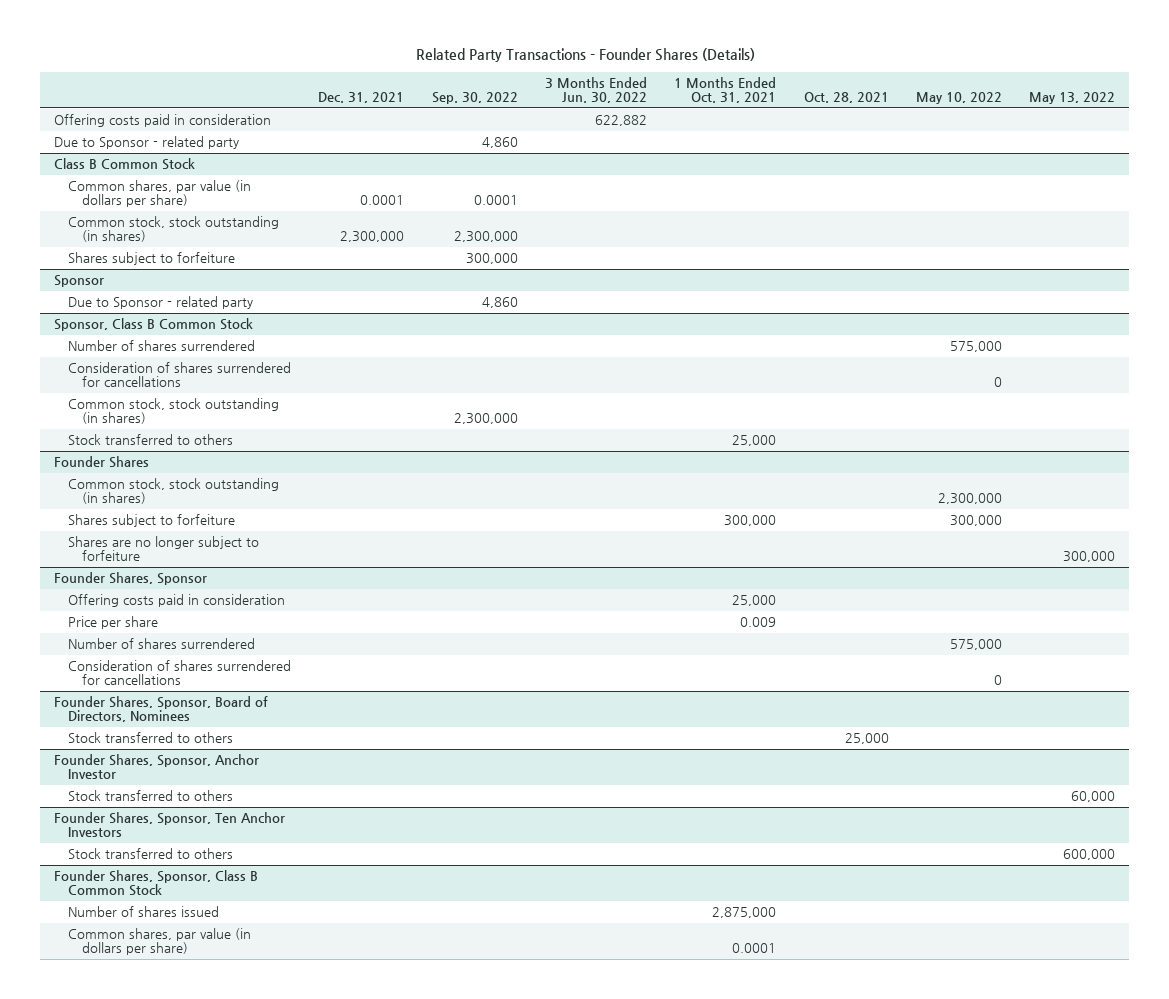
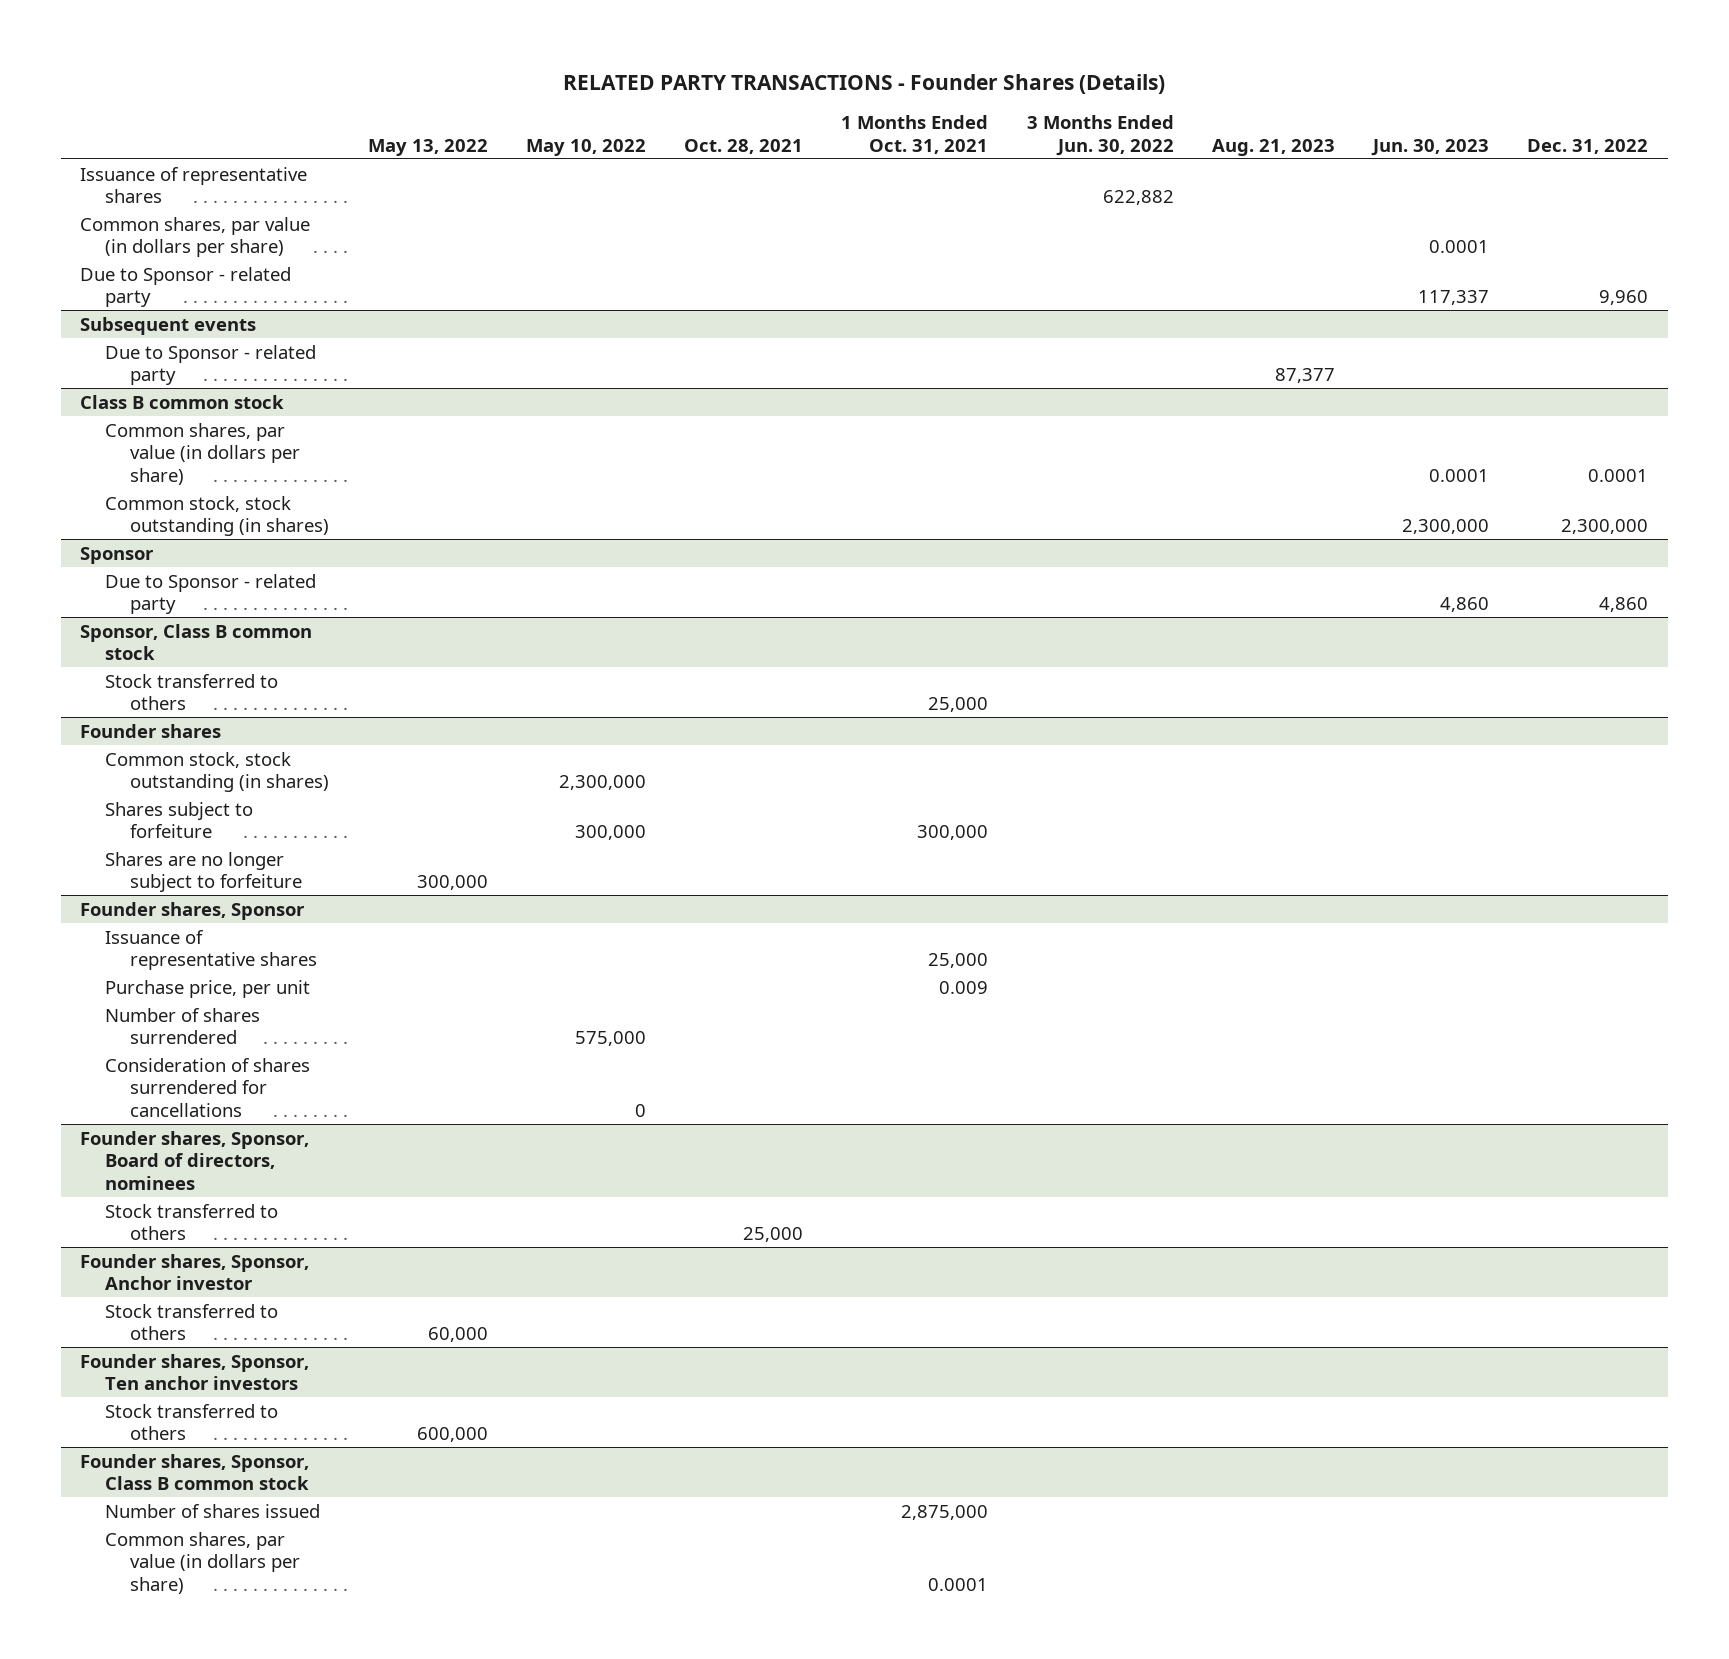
[415,48,755,63] Related Party Transactions - Founder Shares (Details) -> [563,74,1166,95] RELATED PARTY TRANSACTIONS - Founder Shares (Details)
[318,92,405,104] Dec. 31, 2021 -> none
[431,92,518,105] Sep. 30, 2022 -> none
none -> [1211,138,1335,156] Aug. 21, 2023
none -> [1371,138,1490,156] Jun. 30, 2023
none -> [1527,138,1649,154] Dec. 31, 2022
[53,114,271,128] Offering costs paid in consideration -> [80,166,308,204] Issuance of representative shares
none -> [80,216,311,258] Common shares, par value (in dollars per share)
none -> [80,316,257,335] Subsequent events
none -> [105,344,317,386] Due to Sponsor - related party
[53,158,195,171] Class B Common Stock -> [80,394,285,409] Class B common stock
[67,252,235,266] Shares subject to forfeiture -> none
[67,340,255,352] Number of shares surrendered -> none
[67,362,291,388] Consideration of shares surrendered for cancellations -> none
[67,398,279,425] Common stock, stock outstanding (in shares) -> none
[53,318,253,332] Sponsor, Class B Common Stock -> [80,623,313,661] Sponsor, Class B common stock
[53,456,149,469] Founder Shares -> [80,723,222,738] Founder shares
[53,572,207,586] Founder Shares, Sponsor -> [80,901,306,920] Founder shares, Sponsor
[67,594,285,608] Offering costs paid in consideration -> [105,929,318,971] Issuance of representative shares
[67,616,158,630] Price per share -> [105,979,311,998] Purchase price, per unit
[53,696,268,723] Founder Shares, Sponsor, Board of Directors, Nominees -> [80,1130,310,1190] Founder shares, Sponsor, Board of directors, nominees
[53,754,259,780] Founder Shares, Sponsor, Anchor Investor -> [80,1253,310,1291] Founder shares, Sponsor, Anchor investor
[53,812,285,838] Founder Shares, Sponsor, Ten Anchor Investors -> [80,1353,310,1391] Founder shares, Sponsor, Ten anchor investors
[53,870,258,897] Founder Shares, Sponsor, Class B Common Stock -> [80,1453,310,1491] Founder shares, Sponsor, Class B common stock

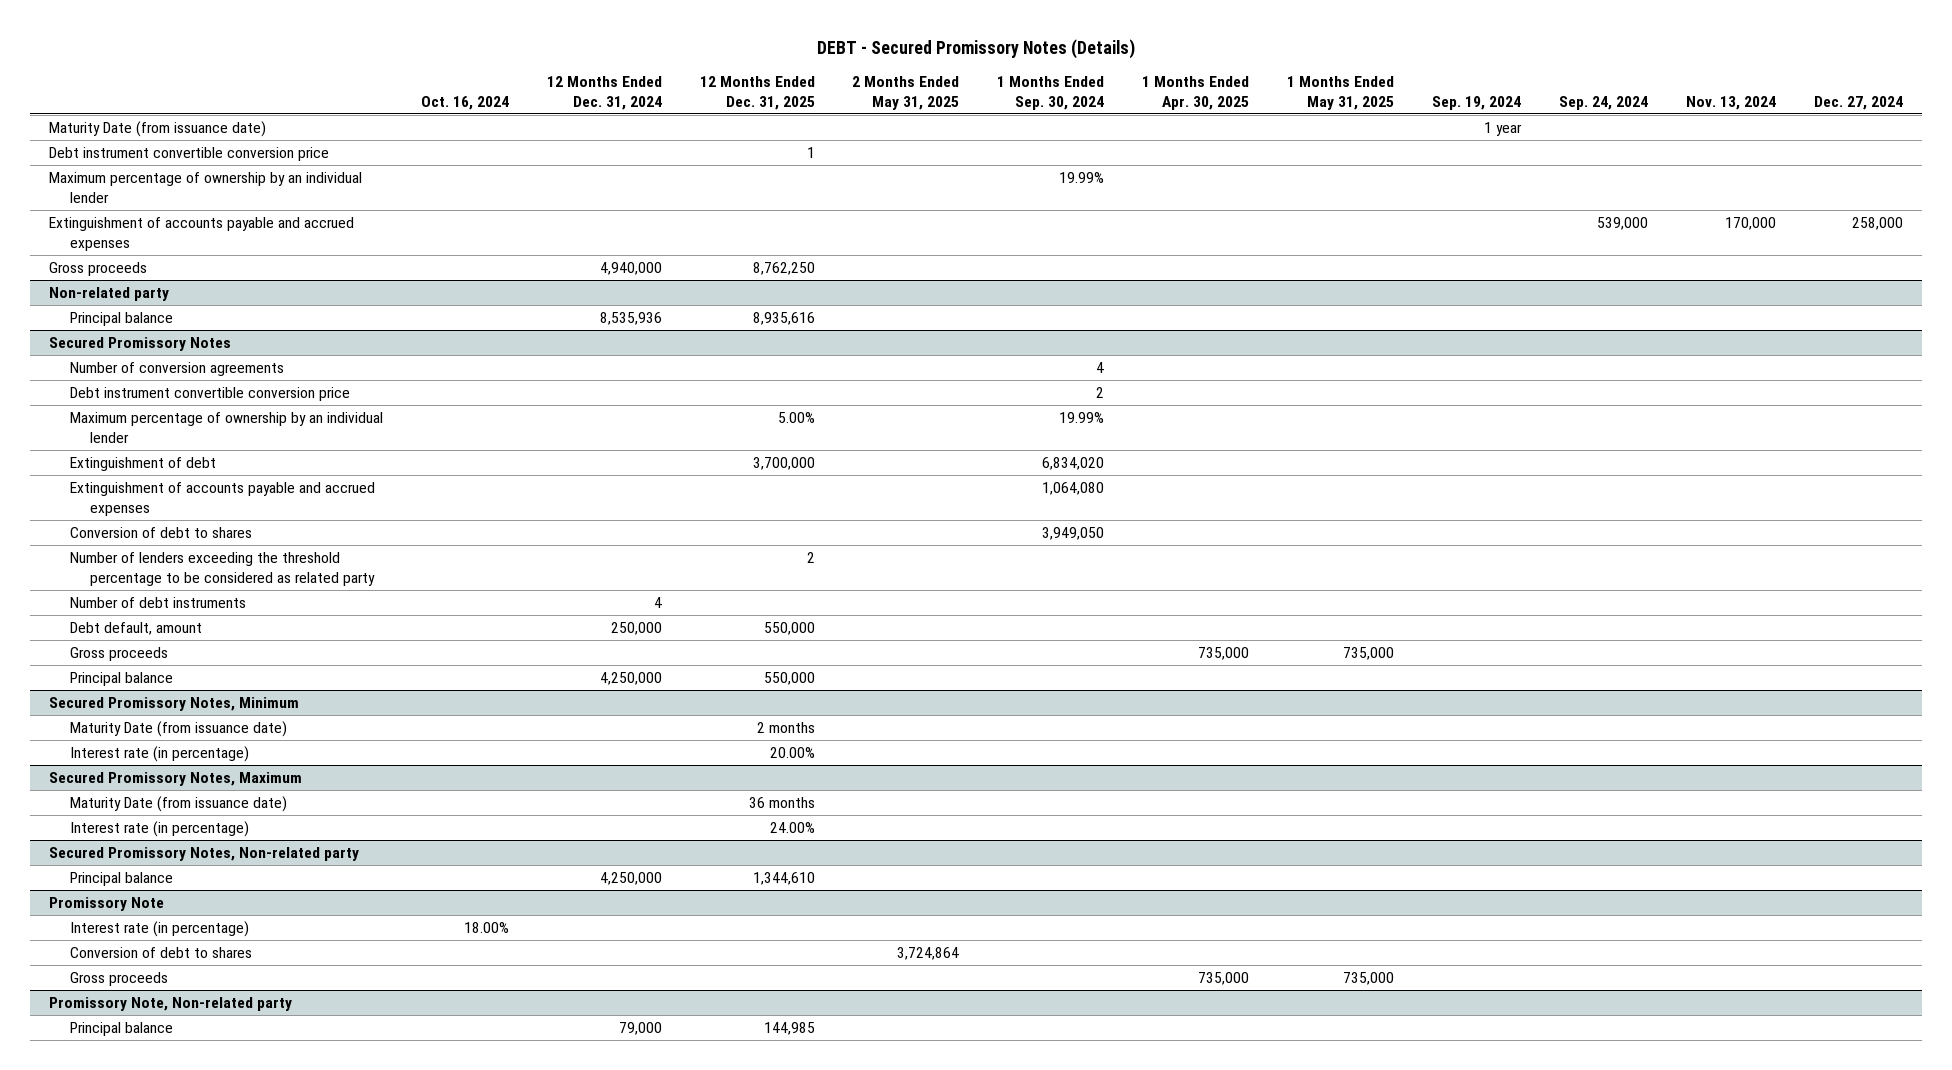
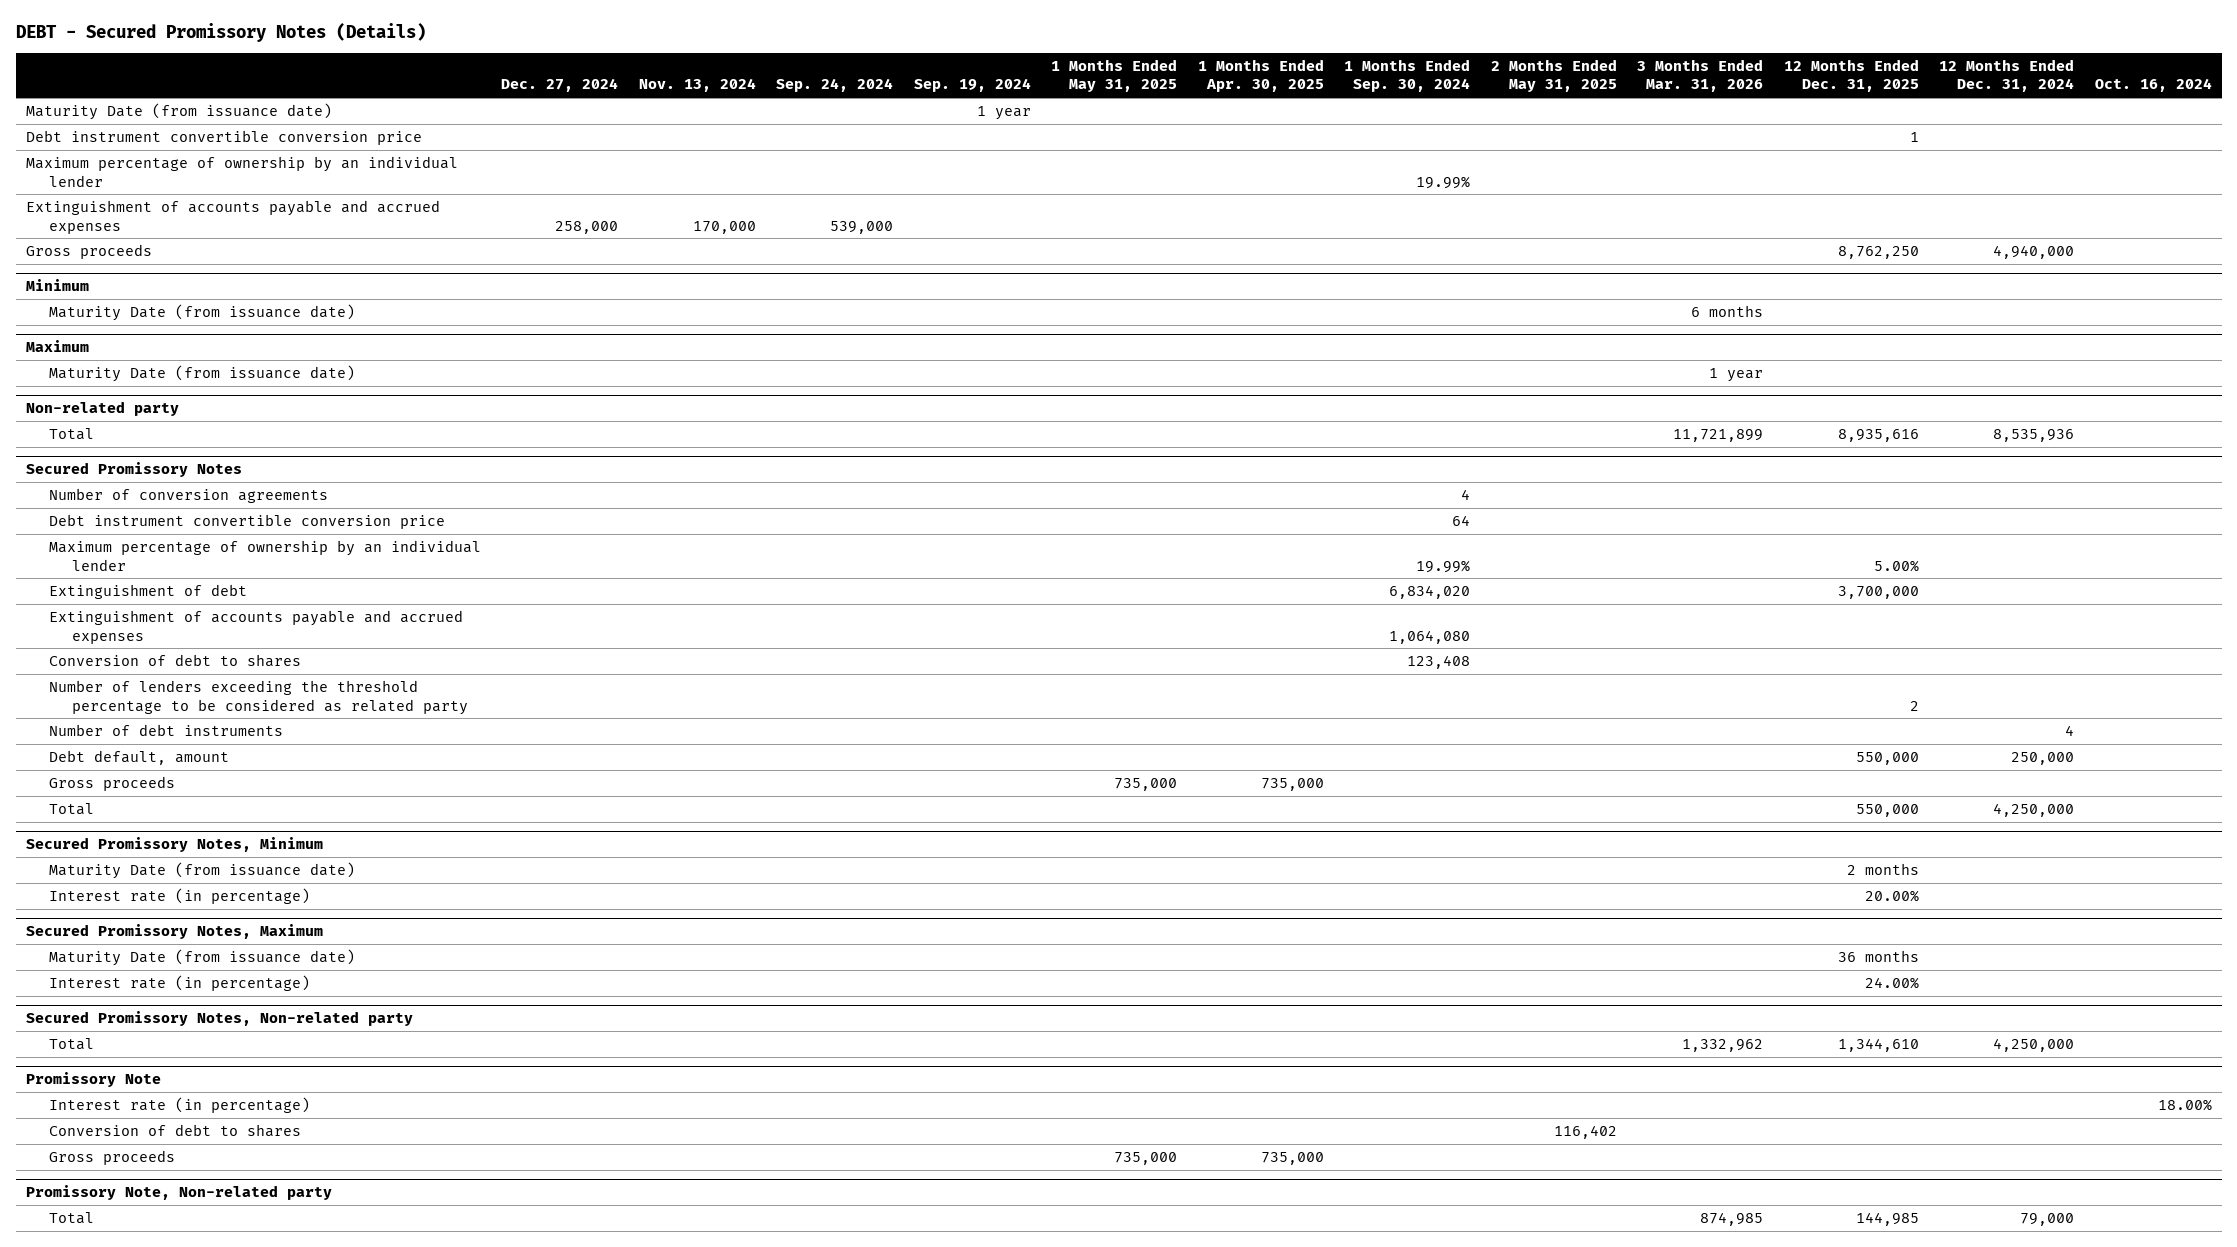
none -> [1637,58,1764,93] 3 Months Ended Mar. 31, 2026
none -> [25,279,89,292] Minimum
none -> [48,303,355,321] Maturity Date (from issuance date)
none -> [25,340,89,353] Maximum
none -> [48,364,355,382] Maturity Date (from issuance date)
[69,311,173,326] Principal balance -> [48,427,94,440] Total
[1096,386,1105,398] 2 -> [1452,514,1471,526] 64
[1042,526,1105,540] 3,949,050 -> [1407,654,1471,669] 123,408
[69,671,173,686] Principal balance -> [48,802,94,815] Total
[69,871,173,886] Principal balance -> [48,1037,94,1050] Total
[897,946,960,960] 3,724,864 -> [1553,1124,1617,1139] 116,402
[69,1021,173,1036] Principal balance -> [48,1211,94,1224] Total

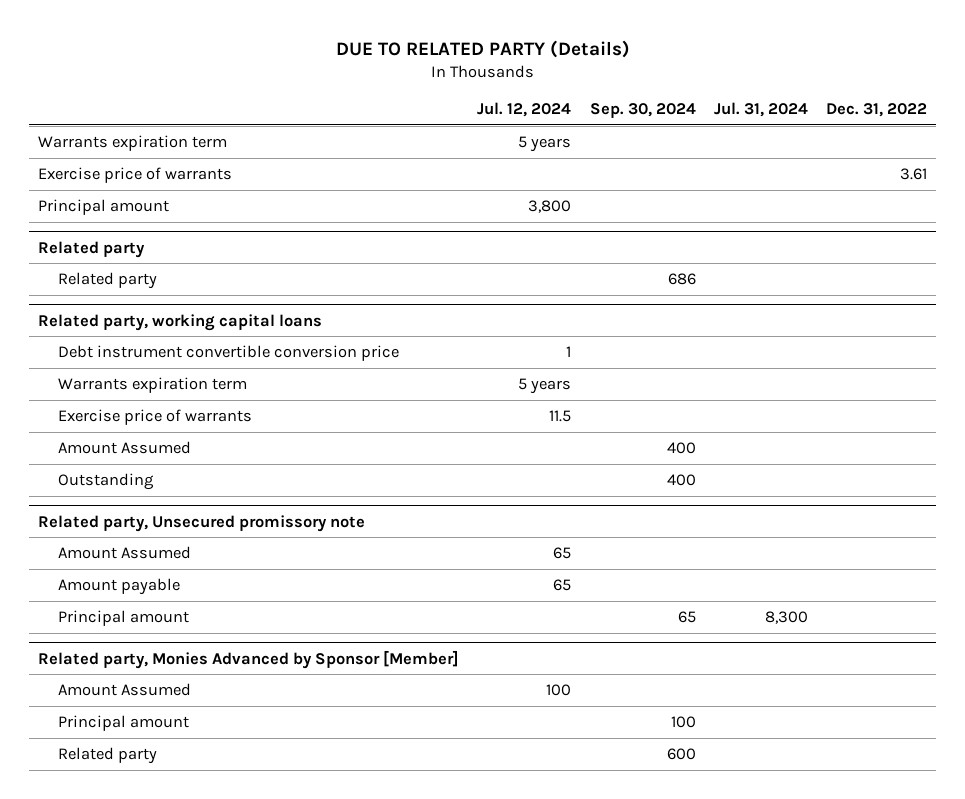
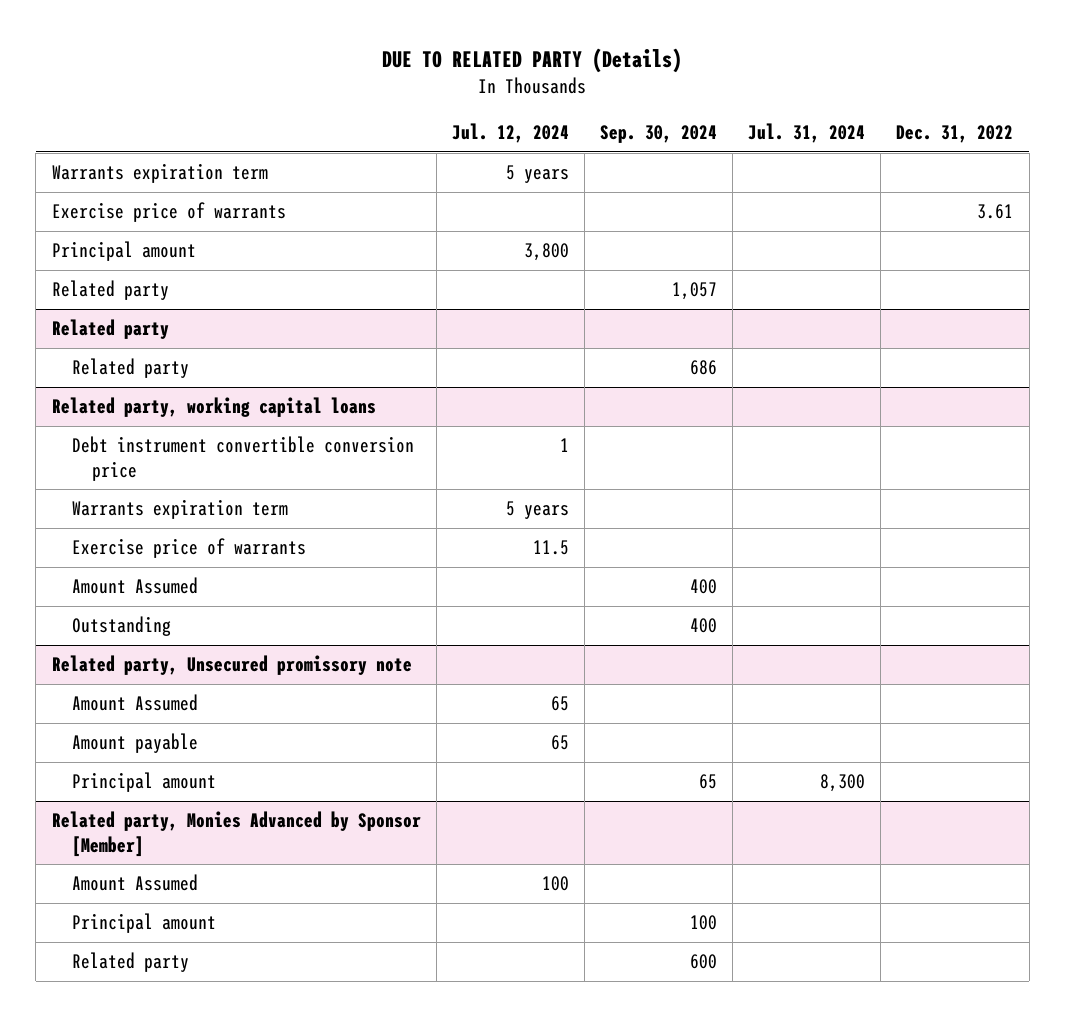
none -> [51,280,169,301] Related party

